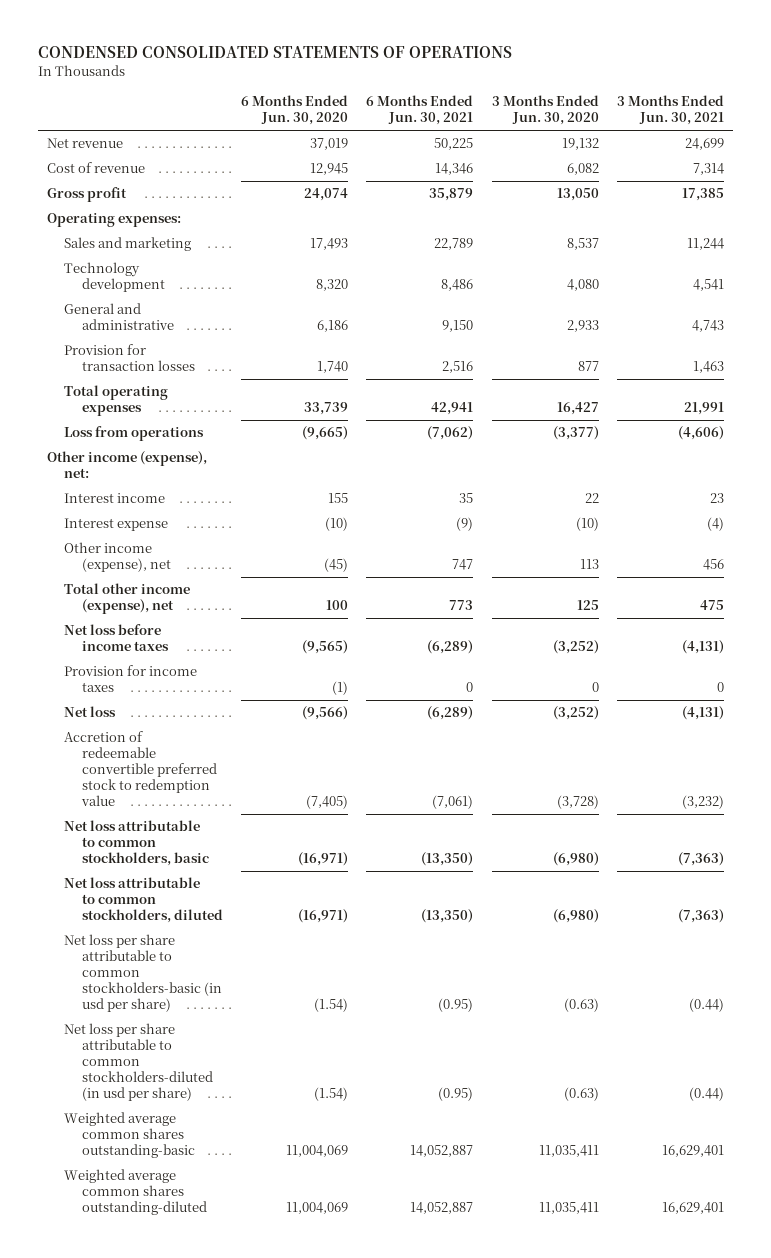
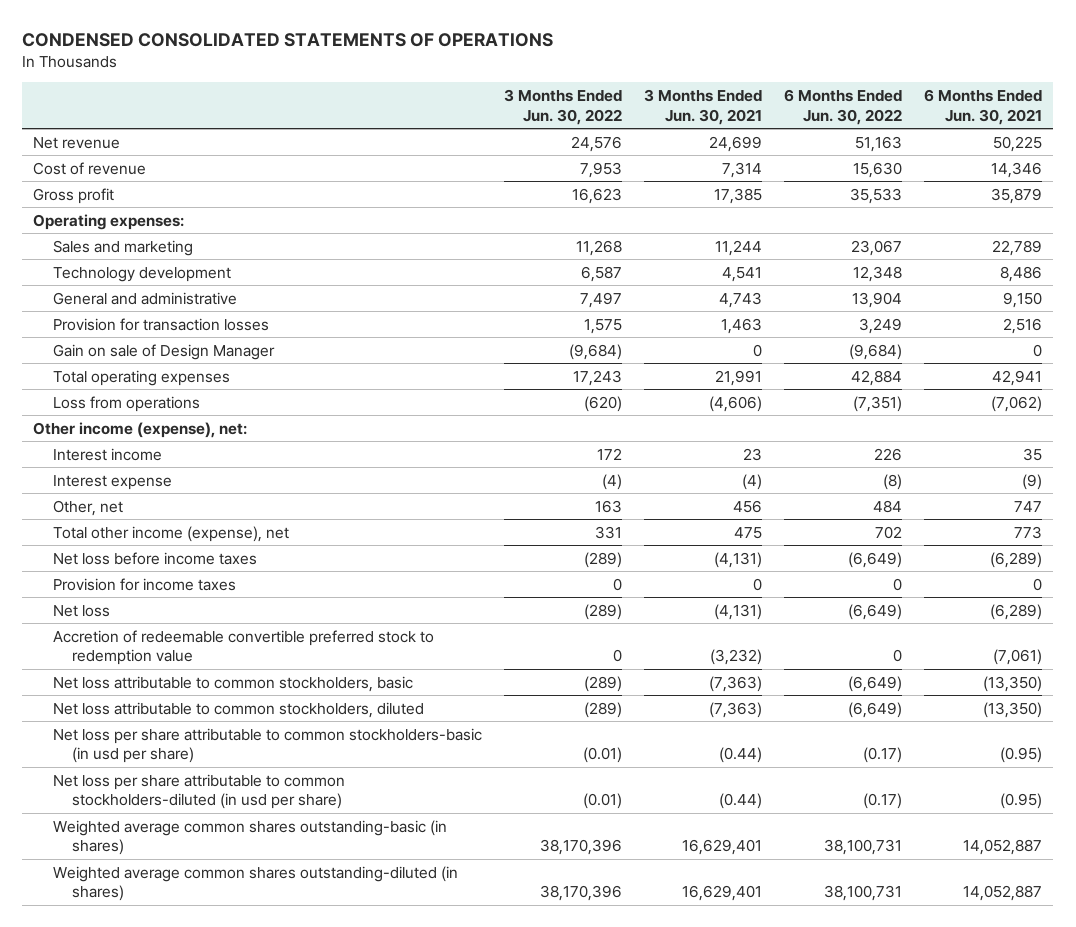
[241,95,349,126] 6 Months Ended Jun. 30, 2020 -> none
[491,95,599,126] 3 Months Ended Jun. 30, 2020 -> none
none -> [503,89,622,125] 3 Months Ended Jun. 30, 2022
none -> [784,89,903,125] 6 Months Ended Jun. 30, 2022
none -> [52,343,275,360] Gain on sale of Design Manager
[64,542,171,573] Other income (expense), net -> [52,499,123,516] Other, net
[64,1112,195,1159] Weighted average common shares outstanding-basic -> [52,819,447,856] Weighted average common shares outstanding-basic (in shares)
[64,1169,207,1216] Weighted average common shares outstanding-diluted -> [52,865,458,902] Weighted average common shares outstanding-diluted (in shares)

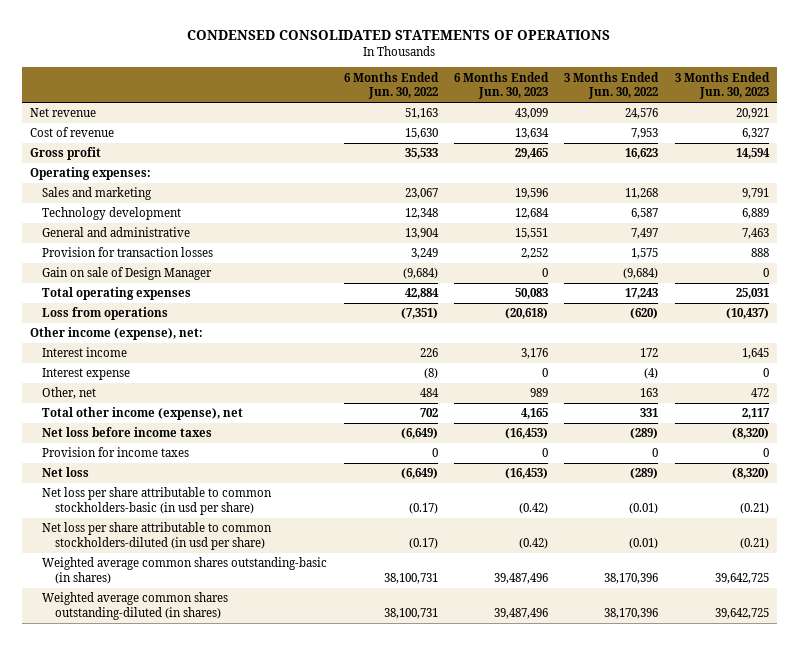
[644,89,763,125] 3 Months Ended Jun. 30, 2021 -> none
[924,89,1043,125] 6 Months Ended Jun. 30, 2021 -> none
none -> [454,71,550,100] 6 Months Ended Jun. 30, 2023
none -> [674,71,770,100] 3 Months Ended Jun. 30, 2023
[52,629,434,666] Accretion of redeemable convertible preferred stock to redemption value -> none
[52,675,413,692] Net loss attributable to common stockholders, basic -> none
[52,701,424,718] Net loss attributable to common stockholders, diluted -> none

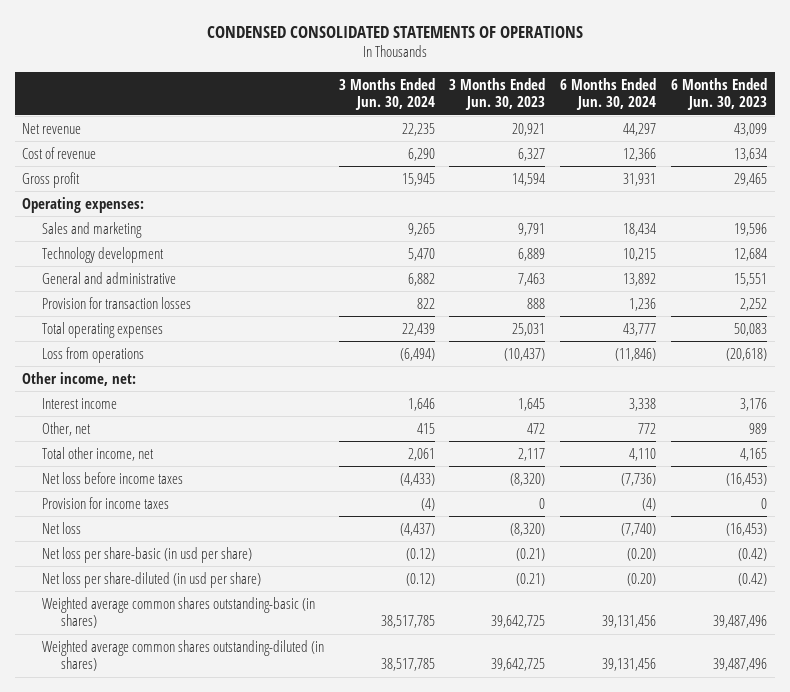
[343,71,439,100] 6 Months Ended Jun. 30, 2022 -> none
[564,71,660,100] 3 Months Ended Jun. 30, 2022 -> none
none -> [338,77,435,111] 3 Months Ended Jun. 30, 2024
none -> [560,77,657,111] 6 Months Ended Jun. 30, 2024
[42,267,213,281] Gain on sale of Design Manager -> none
[29,327,203,341] Other income (expense), net: -> [22,371,137,386] Other income, net:
[42,368,131,381] Interest expense -> none
[42,407,244,421] Total other income (expense), net -> [41,446,154,461] Total other income, net
[42,487,273,515] Net loss per share attributable to common stockholders-basic (in usd per share) -> [41,546,252,563] Net loss per share-basic (in usd per share)
[42,522,273,550] Net loss per share attributable to common stockholders-diluted (in usd per share) -> [41,571,261,588] Net loss per share-diluted (in usd per share)

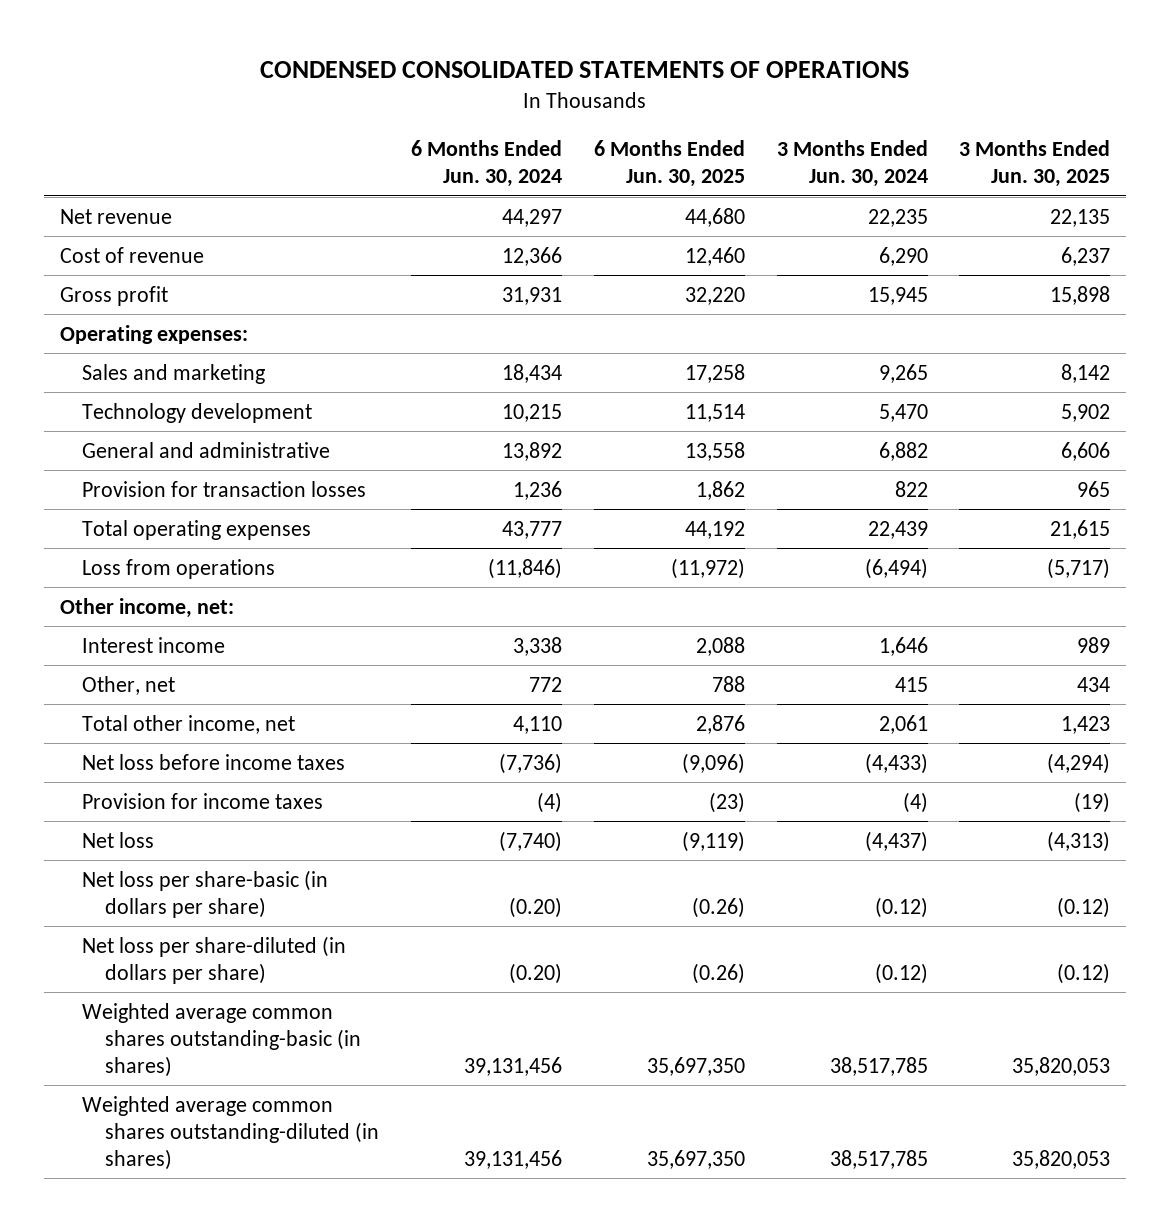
[449,77,546,111] 3 Months Ended Jun. 30, 2023 -> none
[671,77,768,111] 6 Months Ended Jun. 30, 2023 -> none
none -> [593,140,745,188] 6 Months Ended Jun. 30, 2025
none -> [959,140,1111,188] 3 Months Ended Jun. 30, 2025
[41,546,252,563] Net loss per share-basic (in usd per share) -> [82,869,329,918] Net loss per share-basic (in dollars per share)
[41,571,261,588] Net loss per share-diluted (in usd per share) -> [82,935,347,984] Net loss per share-diluted (in dollars per share)

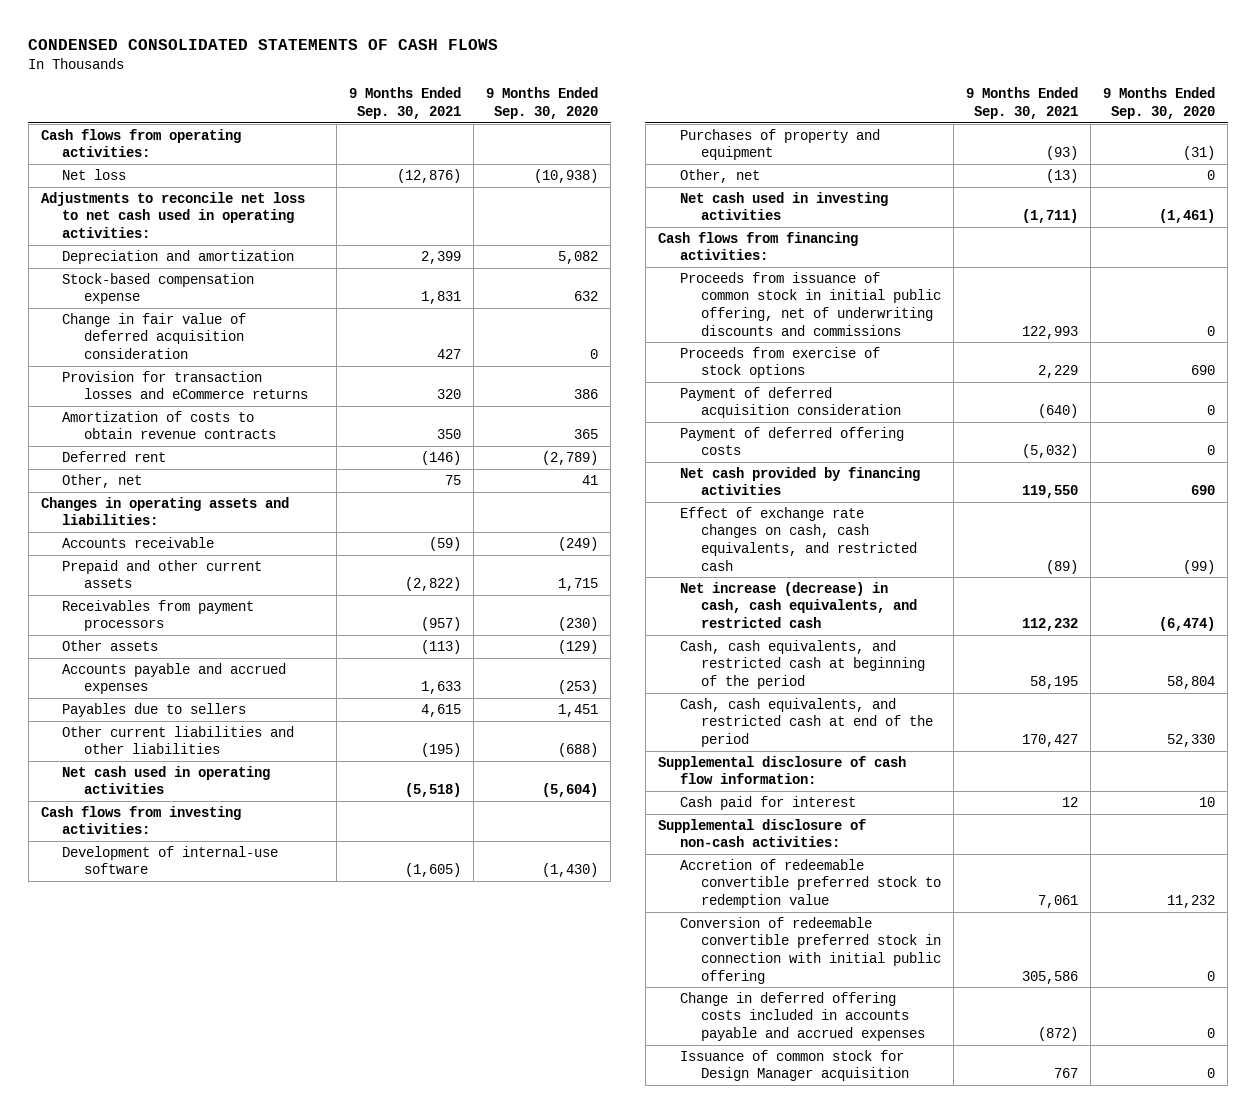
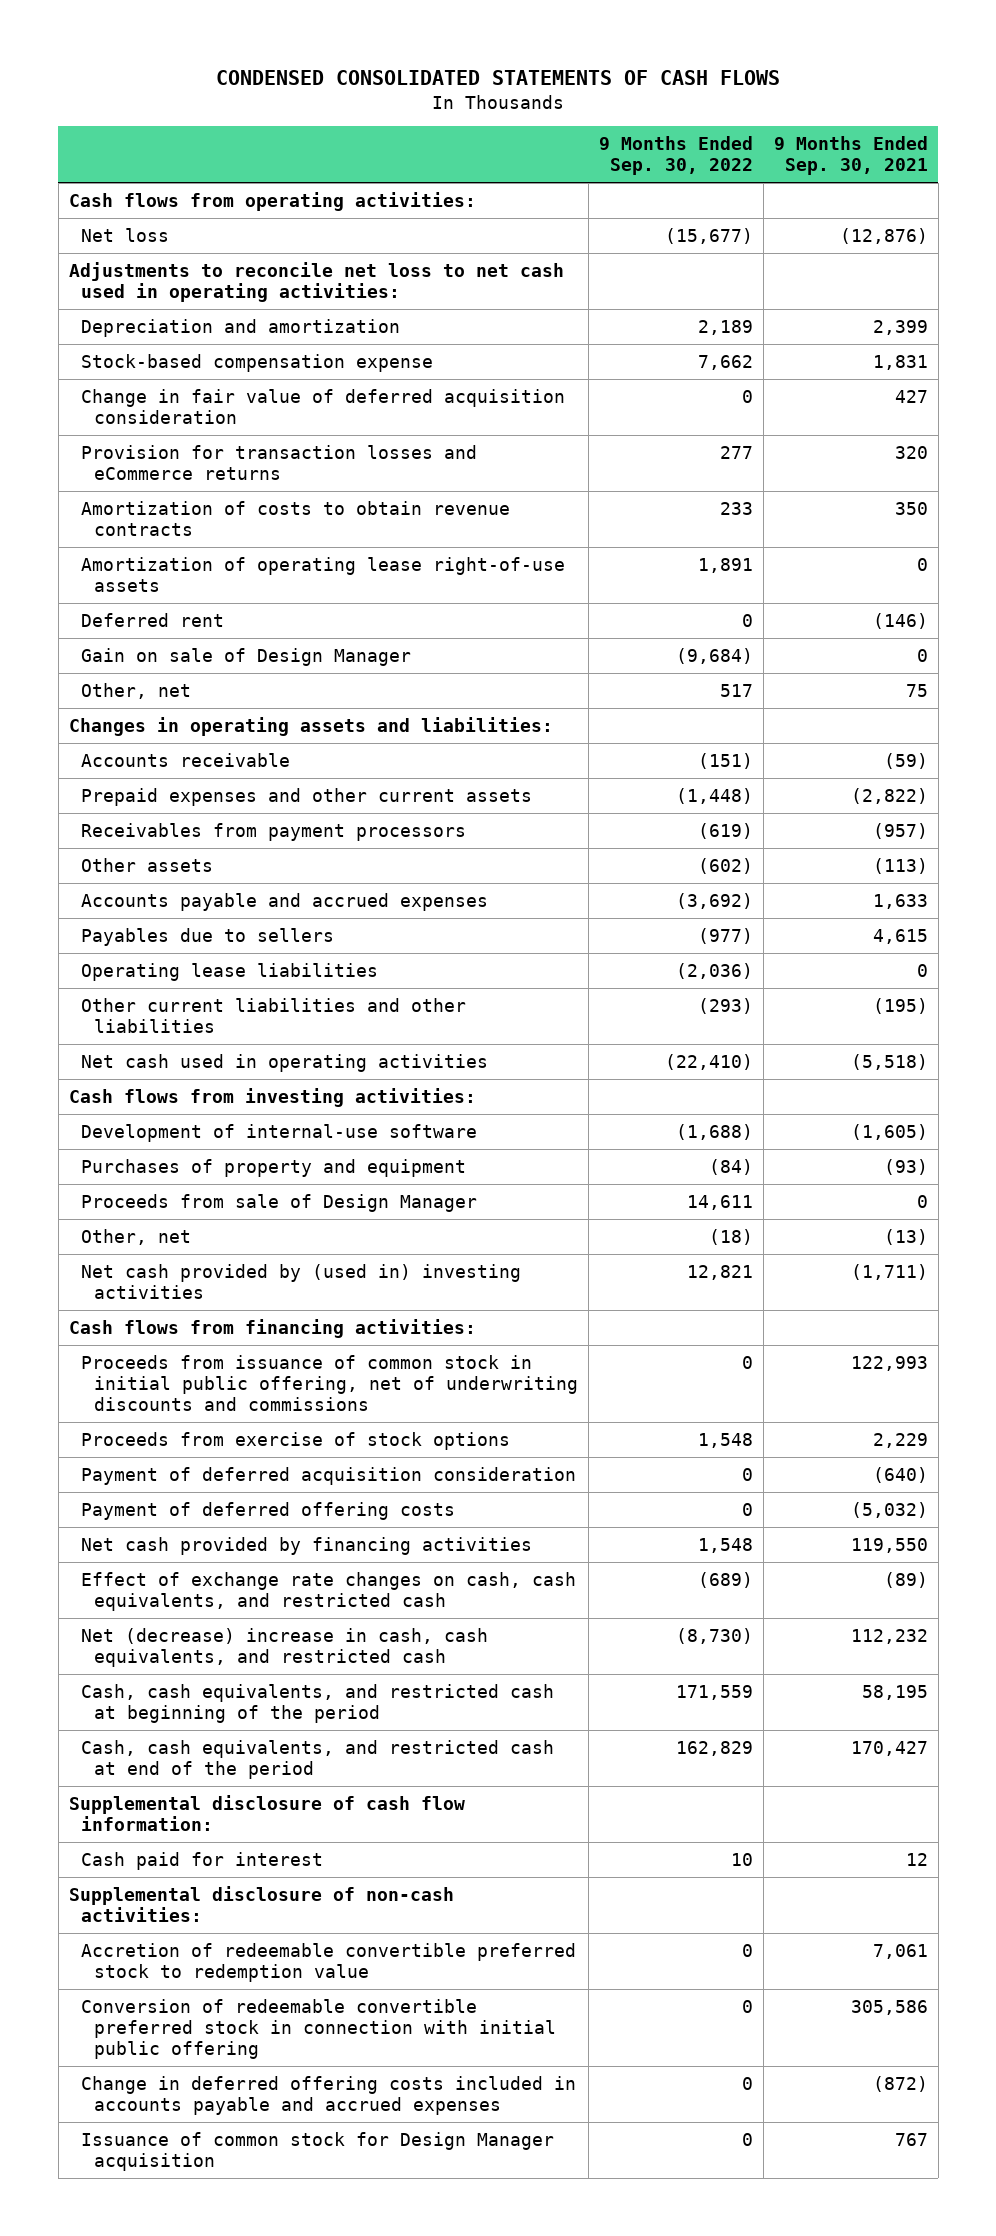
[486,87,599,120] 9 Months Ended Sep. 30, 2020 -> none
none -> [598,136,753,176] 9 Months Ended Sep. 30, 2022
none -> [81,556,566,592] Amortization of operating lease right-of-use assets
none -> [81,647,412,666] Gain on sale of Design Manager
[62,559,263,589] Prepaid and other current assets -> [81,787,533,806] Prepaid expenses and other current assets
none -> [81,962,379,981] Operating lease liabilities
none -> [81,1193,478,1212] Proceeds from sale of Design Manager
[679,191,888,221] Net cash used in investing activities -> [81,1263,522,1299] Net cash provided by (used in) investing activities
[679,581,918,629] Net increase (decrease) in cash, cash equivalents, and restricted cash -> [81,1627,489,1667] Net (decrease) increase in cash, cash equivalents, and restricted cash

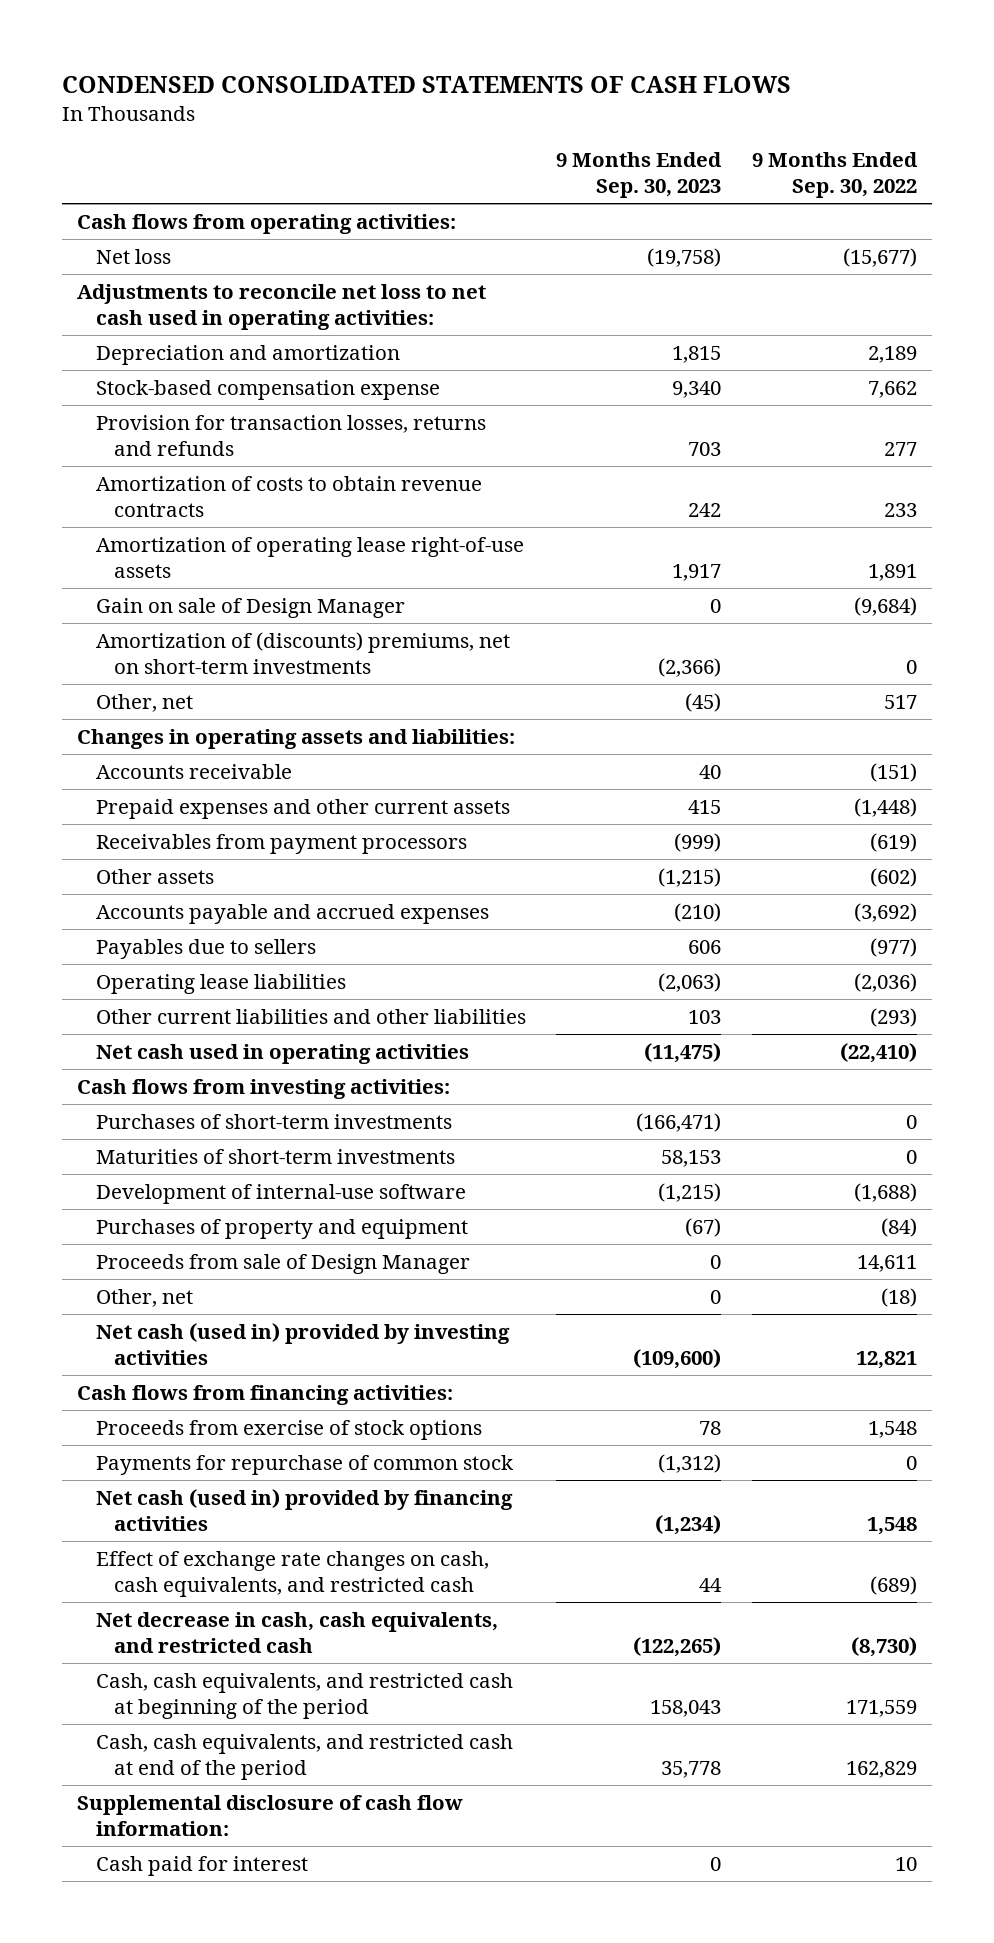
[773,136,928,176] 9 Months Ended Sep. 30, 2021 -> none
none -> [556,151,723,198] 9 Months Ended Sep. 30, 2023
[81,388,566,424] Change in fair value of deferred acquisition consideration -> none
[81,444,478,480] Provision for transaction losses and eCommerce returns -> [95,415,486,457] Provision for transaction losses, returns and refunds
[81,612,225,627] Deferred rent -> none
none -> [95,632,510,675] Amortization of (discounts) premiums, net on short-term investments
none -> [95,1114,452,1130] Purchases of short-term investments
none -> [95,1149,455,1165] Maturities of short-term investments
[81,1263,522,1299] Net cash provided by (used in) investing activities -> [95,1323,510,1366] Net cash (used in) provided by investing activities
[81,1354,578,1412] Proceeds from issuance of common stock in initial public offering, net of underwriting discounts and commissions -> none
[81,1466,577,1485] Payment of deferred acquisition consideration -> none
[81,1501,456,1520] Payment of deferred offering costs -> none
none -> [95,1455,514,1476] Payments for repurchase of common stock
[81,1536,533,1555] Net cash provided by financing activities -> [95,1489,513,1532] Net cash (used in) provided by financing activities
[81,1627,489,1667] Net (decrease) increase in cash, cash equivalents, and restricted cash -> [95,1612,498,1654] Net decrease in cash, cash equivalents, and restricted cash
[68,1885,454,1922] Supplemental disclosure of non-cash activities: -> none
[81,1942,577,1982] Accretion of redeemable convertible preferred stock to redemption value -> none
[81,1998,556,2060] Conversion of redeemable convertible preferred stock in connection with initial public offering -> none
[81,2075,577,2115] Change in deferred offering costs included in accounts payable and accrued expenses -> none
[81,2131,555,2171] Issuance of common stock for Design Manager acquisition -> none

